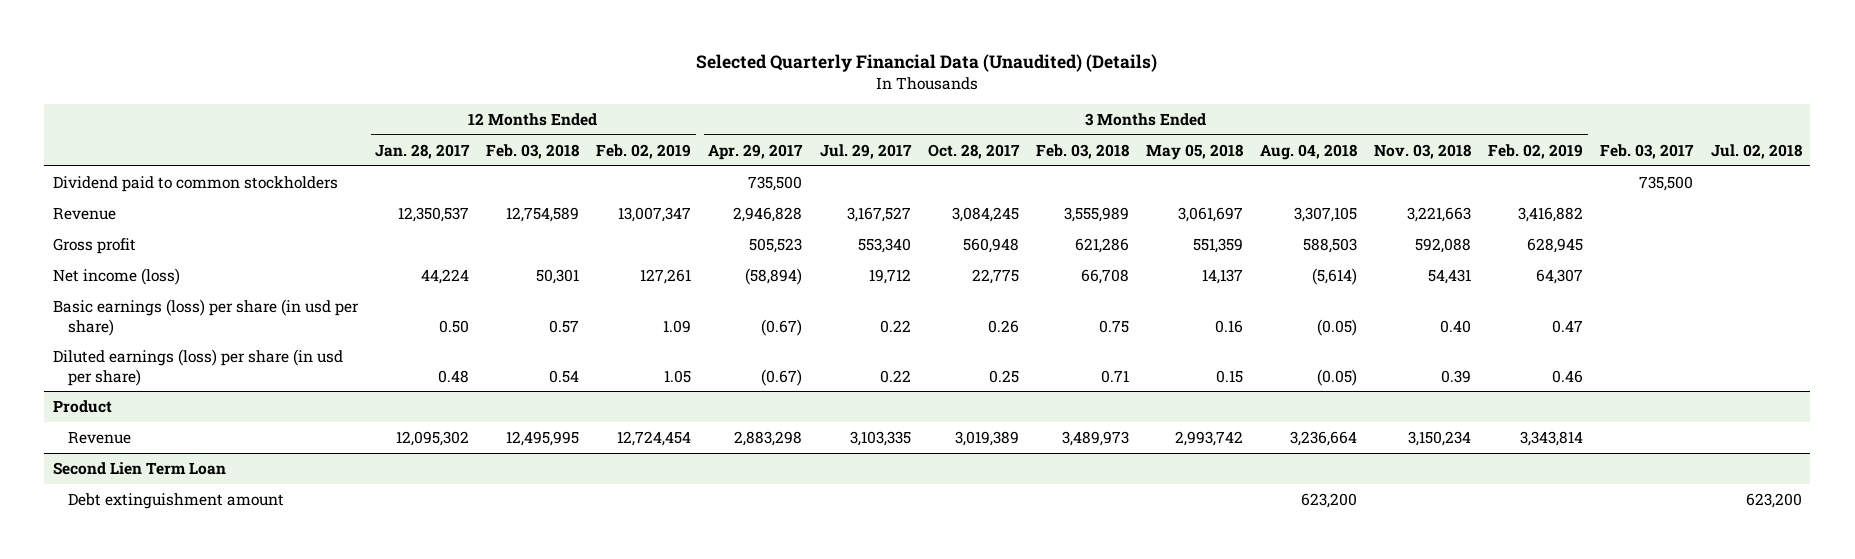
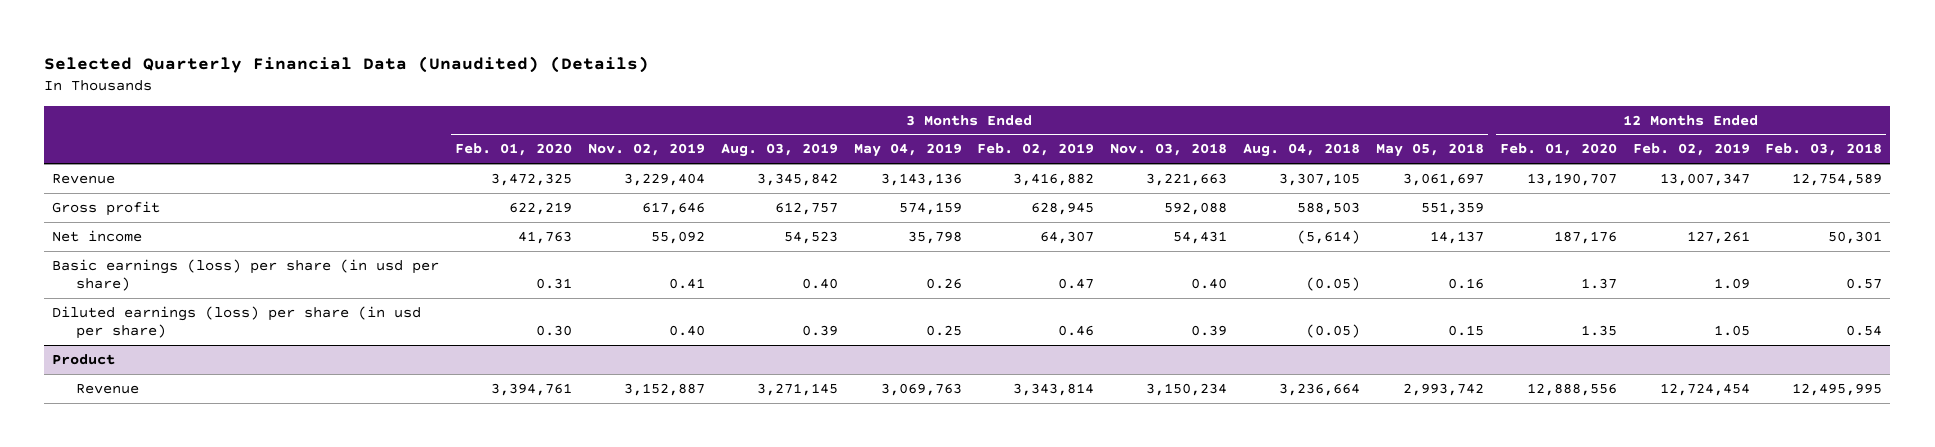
[375,143,471,159] Jan. 28, 2017 -> none
[708,143,804,160] Apr. 29, 2017 -> none
[819,143,912,159] Jul. 29, 2017 -> none
[927,143,1020,159] Oct. 28, 2017 -> none
[1035,143,1129,159] Feb. 03, 2018 -> none
[1600,143,1695,159] Feb. 03, 2017 -> none
[1710,143,1802,159] Jul. 02, 2018 -> none
none -> [455,143,573,157] Feb. 01, 2020
none -> [587,143,705,157] Nov. 02, 2019
none -> [720,143,838,158] Aug. 03, 2019
none -> [853,143,962,158] May 04, 2019
none -> [1499,143,1617,157] Feb. 01, 2020
[53,175,339,192] Dividend paid to common stockholders -> none
[53,267,181,285] Net income (loss) -> [52,229,143,242] Net income
[53,461,227,475] Second Lien Term Loan -> none
[67,492,284,509] Debt extinguishment amount -> none

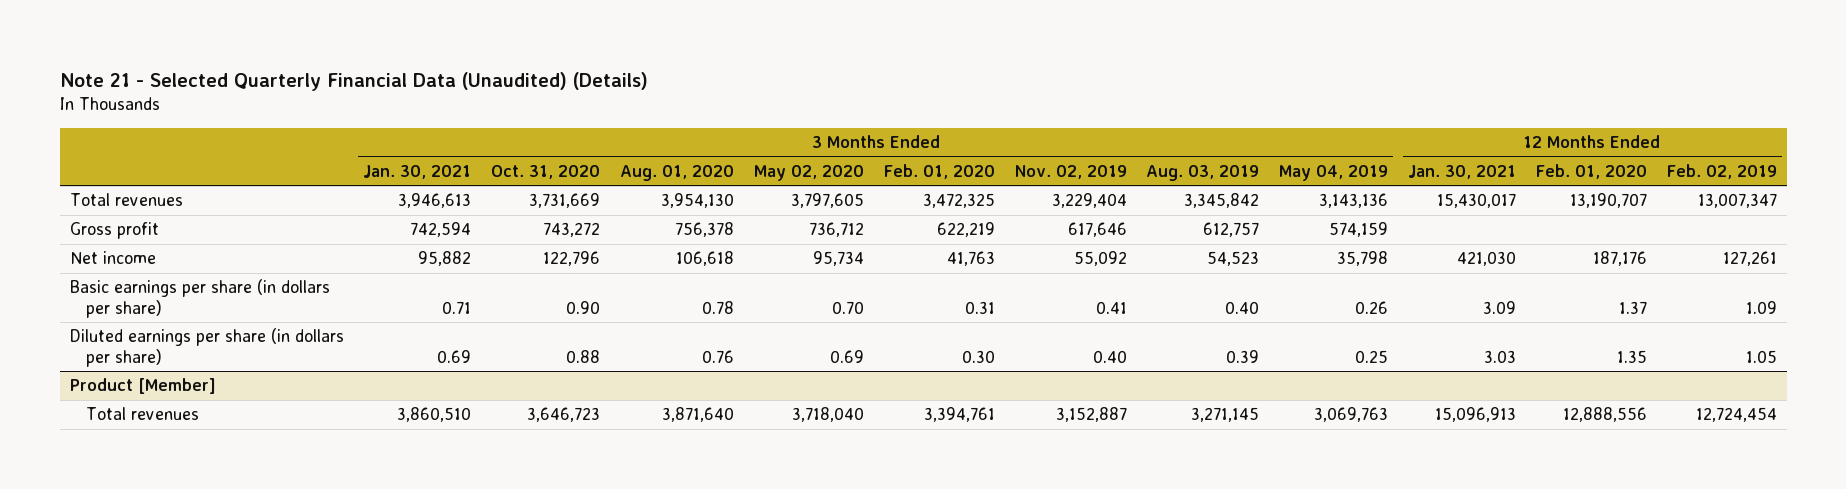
[44,55,650,73] Selected Quarterly Financial Data (Unaudited) (Details) -> [59,71,648,91] Note 21 - Selected Quarterly Financial Data (Unaudited) (Details)
[977,143,1095,157] Feb. 02, 2019 -> none
[1110,143,1228,157] Nov. 03, 2018 -> none
[1243,143,1361,158] Aug. 04, 2018 -> none
[1375,143,1484,158] May 05, 2018 -> none
[1765,143,1883,157] Feb. 03, 2018 -> none
none -> [363,164,472,179] Jan. 30, 2021
none -> [491,164,601,179] Oct. 31, 2020
none -> [620,164,735,181] Aug. 01, 2020
none -> [753,164,864,181] May 02, 2020
none -> [1407,164,1516,179] Jan. 30, 2021
[52,173,116,184] Revenue -> [69,193,183,207] Total revenues
[52,258,440,292] Basic earnings (loss) per share (in usd per share) -> [69,279,330,318] Basic earnings per share (in dollars per share)
[52,305,422,340] Diluted earnings (loss) per share (in usd per share) -> [69,328,344,367] Diluted earnings per share (in dollars per share)
[52,353,116,365] Product -> [69,378,216,395] Product [Member]
[76,383,140,394] Revenue -> [85,407,199,421] Total revenues

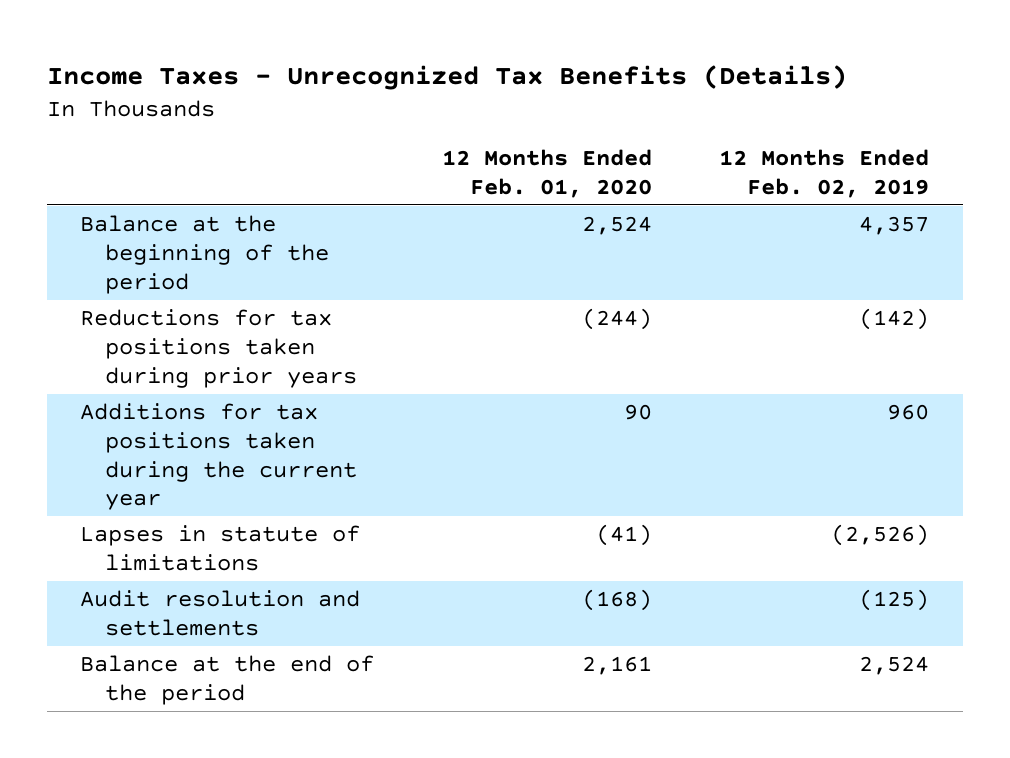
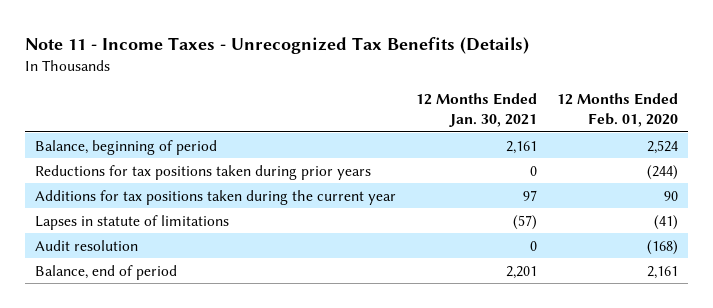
[46,64,847,90] Income Taxes - Unrecognized Tax Benefits (Details) -> [25,36,530,54] Note 11 - Income Taxes - Unrecognized Tax Benefits (Details)
[719,149,930,198] 12 Months Ended Feb. 02, 2019 -> none
none -> [416,93,538,128] 12 Months Ended Jan. 30, 2021
[80,215,329,294] Balance at the beginning of the period -> [35,139,218,155] Balance, beginning of period
[80,590,361,636] Audit resolution and settlements -> [35,239,139,251] Audit resolution
[80,655,375,705] Balance at the end of the period -> [35,264,178,280] Balance, end of period

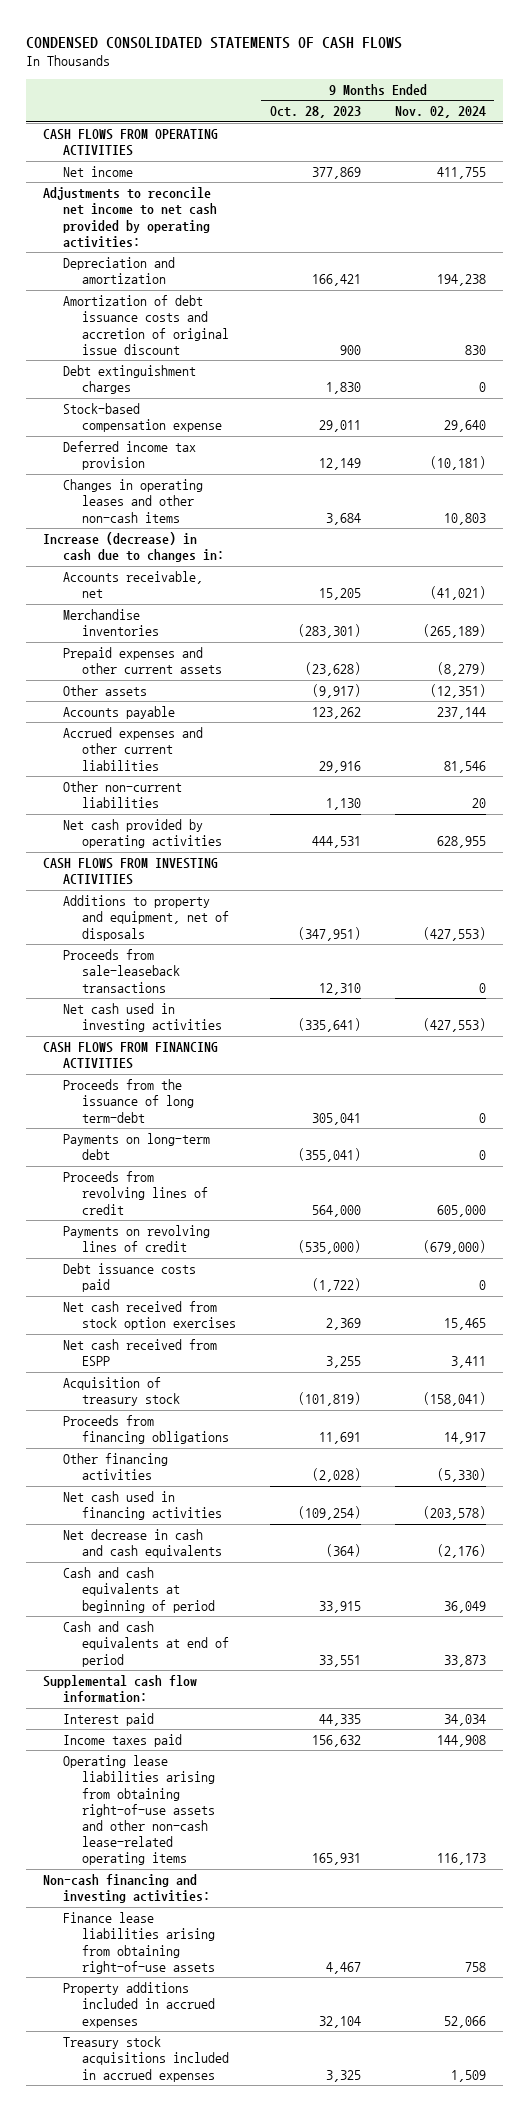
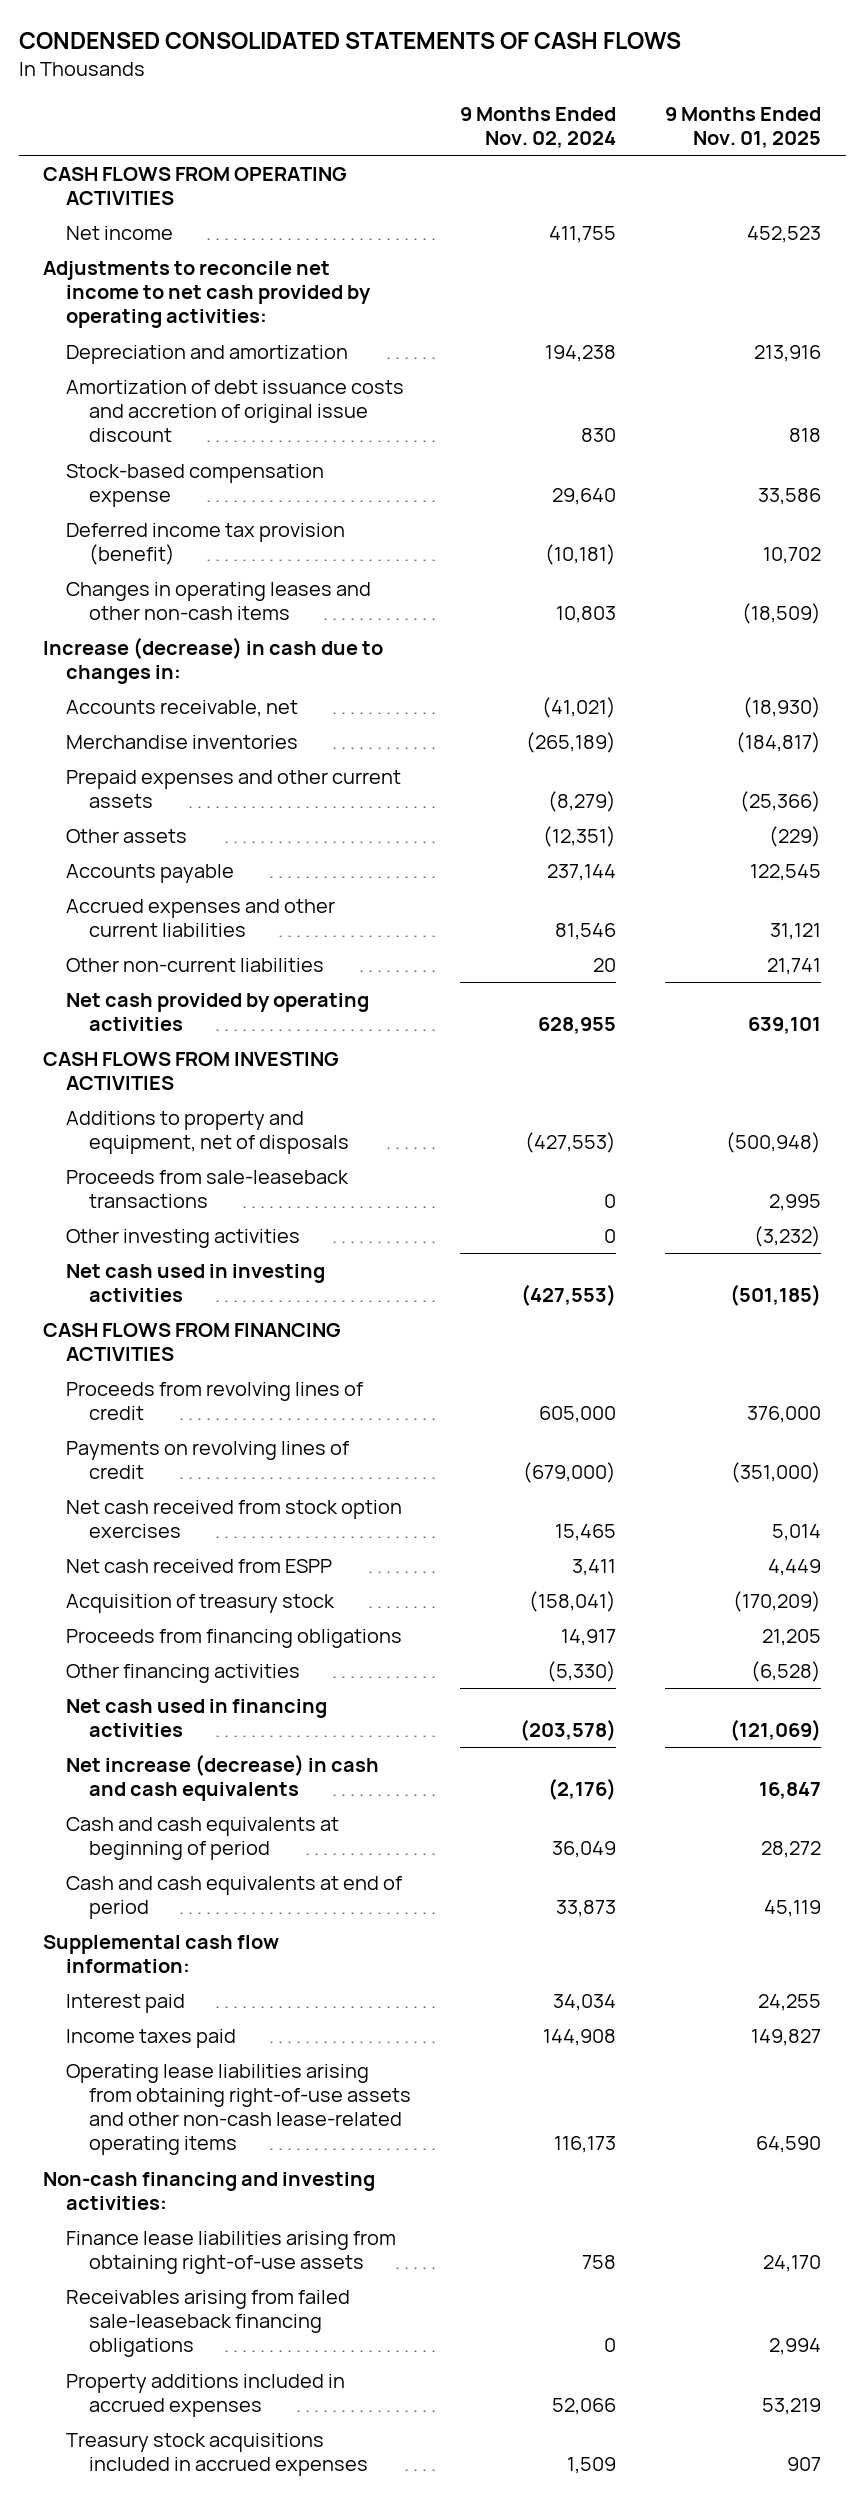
[269,106,361,119] Oct. 28, 2023 -> none
none -> [665,106,822,148] 9 Months Ended Nov. 01, 2025
[62,365,196,395] Debt extinguishment charges -> none
[62,441,196,471] Deferred income tax provision -> [66,522,346,565] Deferred income tax provision (benefit)
none -> [66,1228,301,1248] Other investing activities
[62,1079,195,1123] Proceeds from the issuance of long term-debt -> none
[62,1133,210,1161] Payments on long-term debt -> none
[62,1263,196,1293] Debt issuance costs paid -> none
[62,1529,223,1559] Net decrease in cash and cash equivalents -> [66,1753,380,1801] Net increase (decrease) in cash and cash equivalents
none -> [66,2289,351,2358] Receivables arising from failed sale-leaseback financing obligations

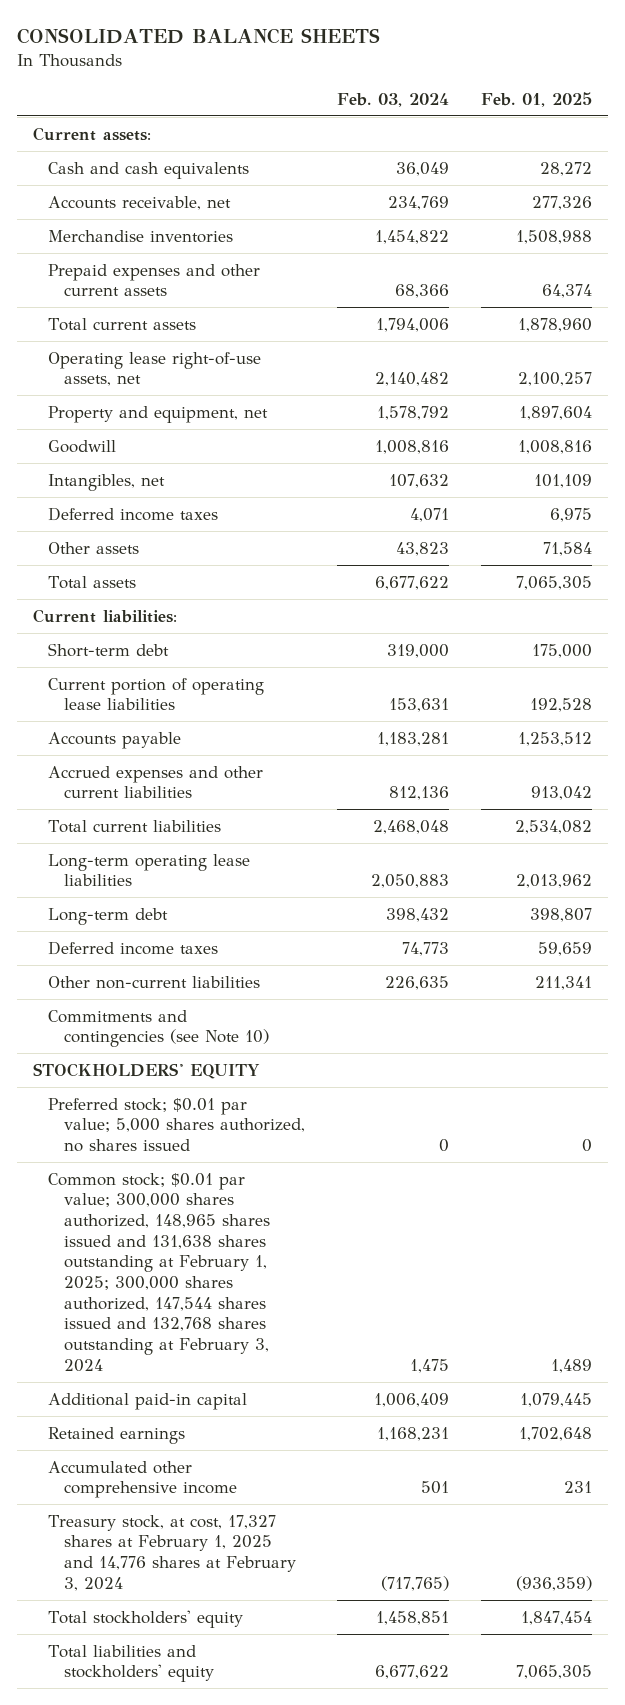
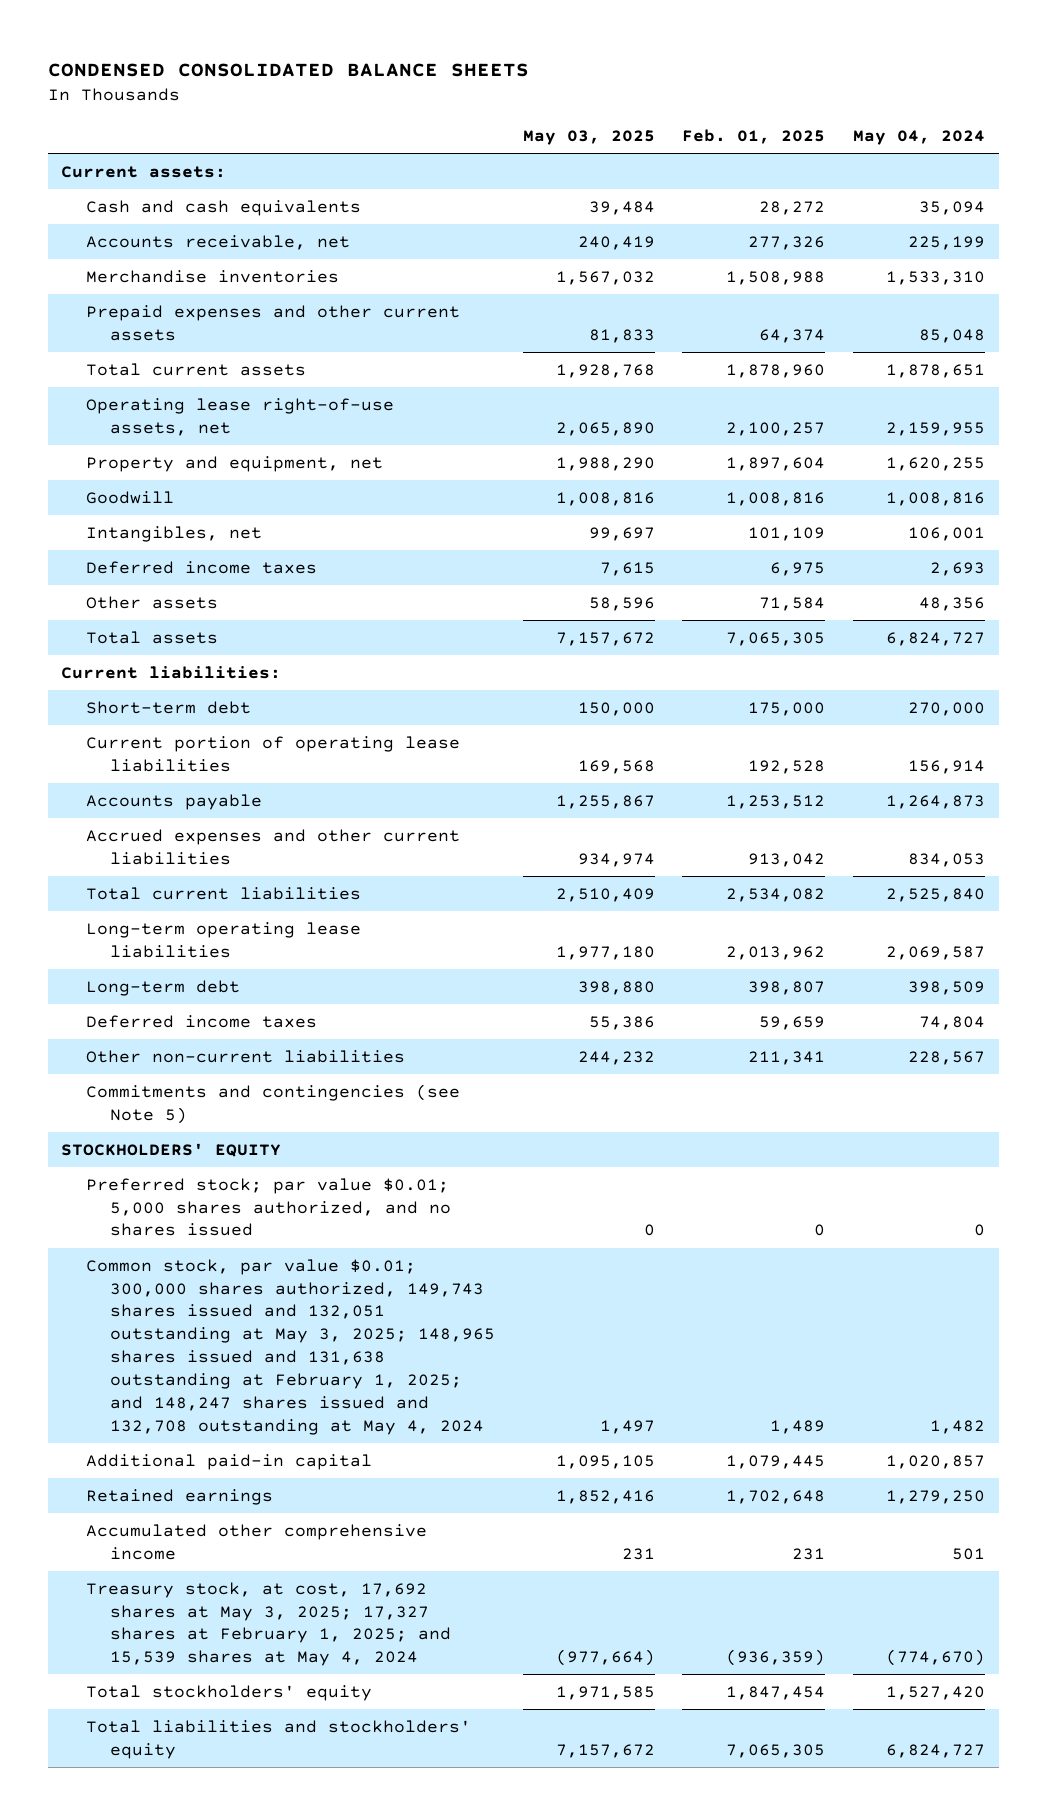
[16,27,380,44] CONSOLIDATED BALANCE SHEETS -> [47,62,529,77] CONDENSED CONSOLIDATED BALANCE SHEETS
[336,92,449,107] Feb. 03, 2024 -> none
none -> [522,130,655,146] May 03, 2025
none -> [852,130,985,146] May 04, 2024
[48,1009,269,1048] Commitments and contingencies (see Note 10) -> [85,1083,460,1124] Commitments and contingencies (see Note 5)
[48,1097,305,1152] Preferred stock; $0.01 par value; 5,000 shares authorized, no shares issued -> [85,1177,452,1237] Preferred stock; par value $0.01; 5,000 shares authorized, and no shares issued
[48,1172,270,1372] Common stock; $0.01 par value; 300,000 shares authorized, 148,965 shares issued and 131,638 shares outstanding at February 1, 2025; 300,000 shares authorized, 147,544 shares issued and 132,768 shares outstanding at February 3, 2024 -> [85,1258,496,1435] Common stock, par value $0.01; 300,000 shares authorized, 149,743 shares issued and 132,051 outstanding at May 3, 2025; 148,965 shares issued and 131,638 outstanding at February 1, 2025; and 148,247 shares issued and 132,708 outstanding at May 4, 2024
[48,1514,296,1591] Treasury stock, at cost, 17,327 shares at February 1, 2025 and 14,776 shares at February 3, 2024 -> [85,1581,452,1667] Treasury stock, at cost, 17,692 shares at May 3, 2025; 17,327 shares at February 1, 2025; and 15,539 shares at May 4, 2024

